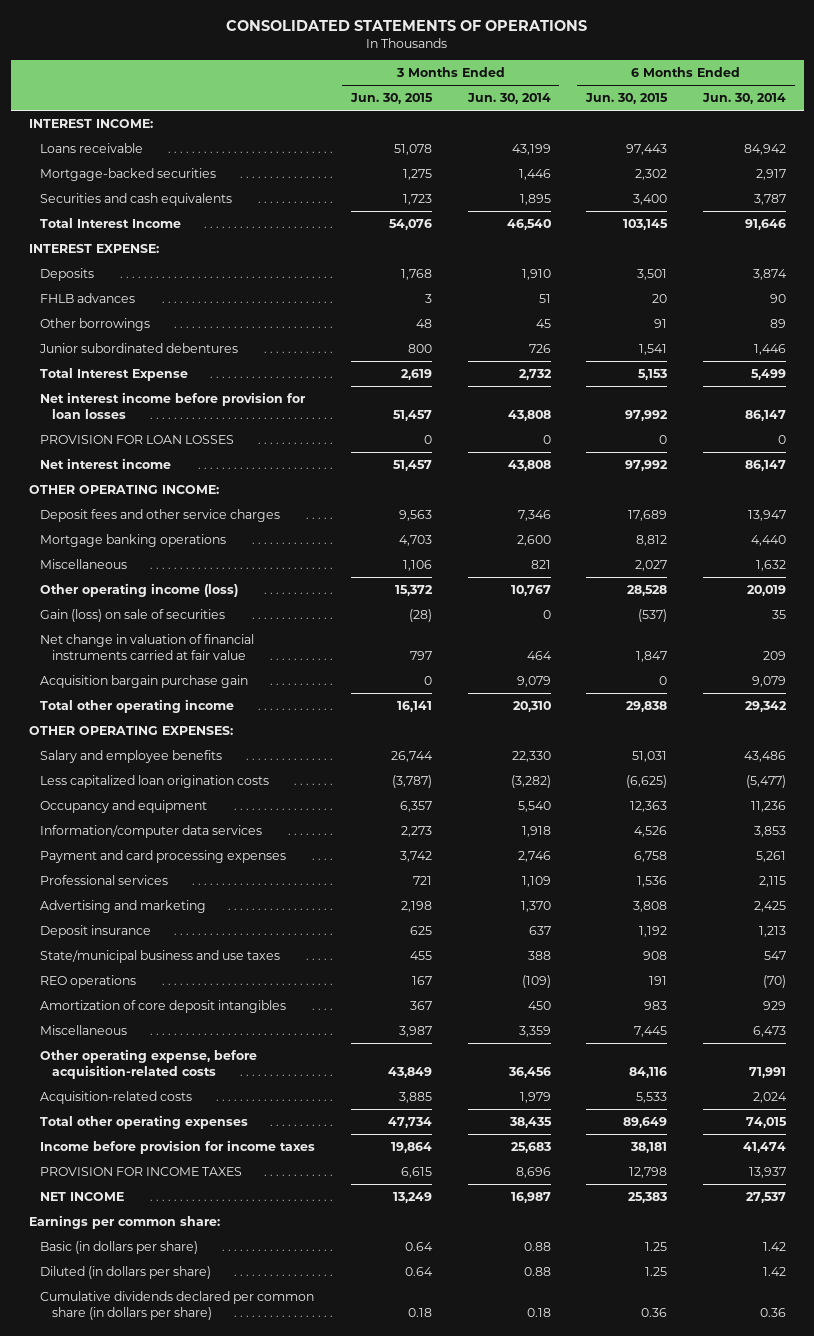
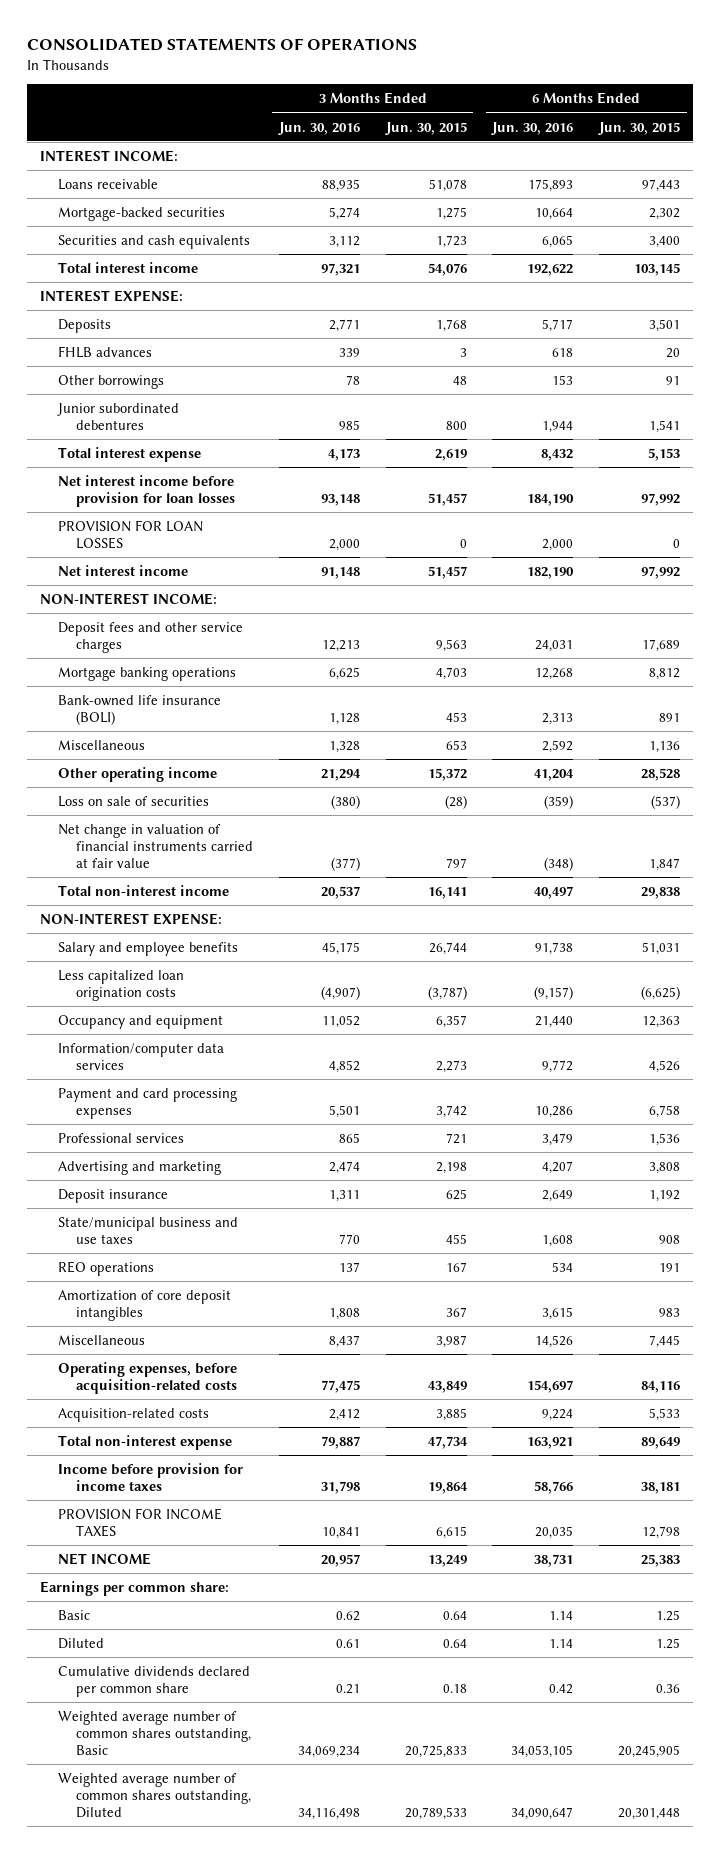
[466,93,551,105] Jun. 30, 2014 -> none
[701,93,786,105] Jun. 30, 2014 -> none
none -> [277,121,360,135] Jun. 30, 2016
none -> [491,121,574,135] Jun. 30, 2016
[40,217,182,228] Total Interest Income -> [57,261,198,273] Total interest income
[40,367,189,381] Total Interest Expense -> [57,446,201,462] Total interest expense
[28,484,219,494] OTHER OPERATING INCOME: -> [39,592,217,605] NON-INTEREST INCOME:
none -> [57,694,221,725] Bank-owned life insurance (BOLI)
[402,559,432,571] 1,106 -> [445,739,467,750] 653
[635,559,668,571] 2,027 -> [649,740,681,753] 1,136
[40,582,239,597] Other operating income (loss) -> [57,766,217,782] Other operating income
[40,608,226,622] Gain (loss) on sale of securities -> [57,795,209,807] Loss on sale of securities
[40,674,249,688] Acquisition bargain purchase gain -> none
[40,698,235,713] Total other operating income -> [57,884,229,896] Total non-interest income
[28,725,233,735] OTHER OPERATING EXPENSES: -> [39,912,222,925] NON-INTEREST EXPENSE:
[40,1048,258,1079] Other operating expense, before acquisition-related costs -> [57,1361,237,1394] Operating expenses, before acquisition-related costs
[40,1114,249,1129] Total other operating expenses -> [57,1434,232,1450] Total non-interest expense
[40,1240,199,1254] Basic (in dollars per share) -> [57,1609,90,1620] Basic
[40,1265,212,1279] Diluted (in dollars per share) -> [57,1637,104,1649] Diluted
[40,1290,315,1320] Cumulative dividends declared per common share (in dollars per share) -> [57,1665,250,1697] Cumulative dividends declared per common share
none -> [57,1710,251,1756] Weighted average number of common shares outstanding, Basic
none -> [57,1772,251,1819] Weighted average number of common shares outstanding, Diluted

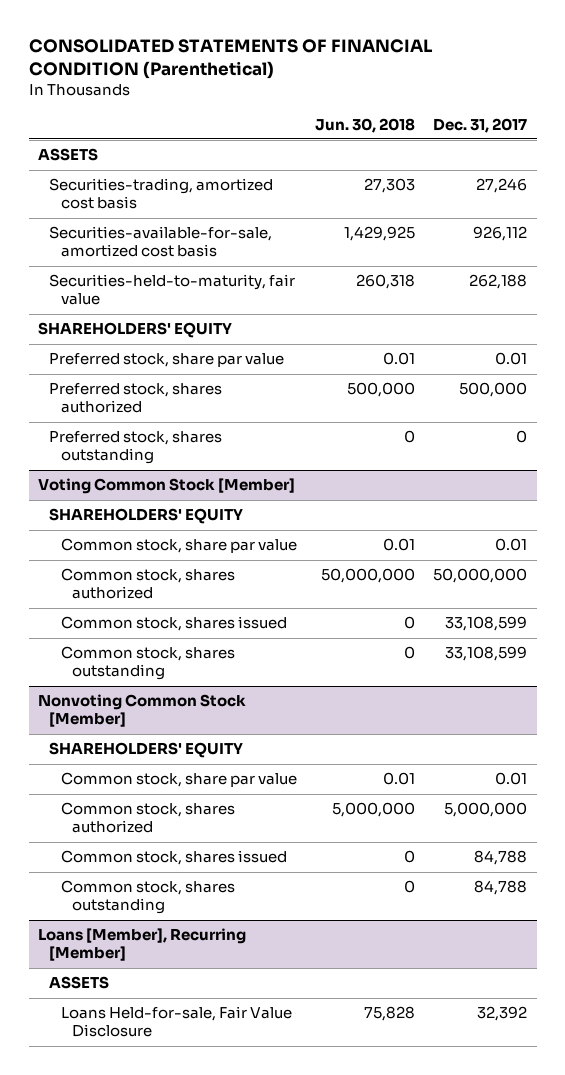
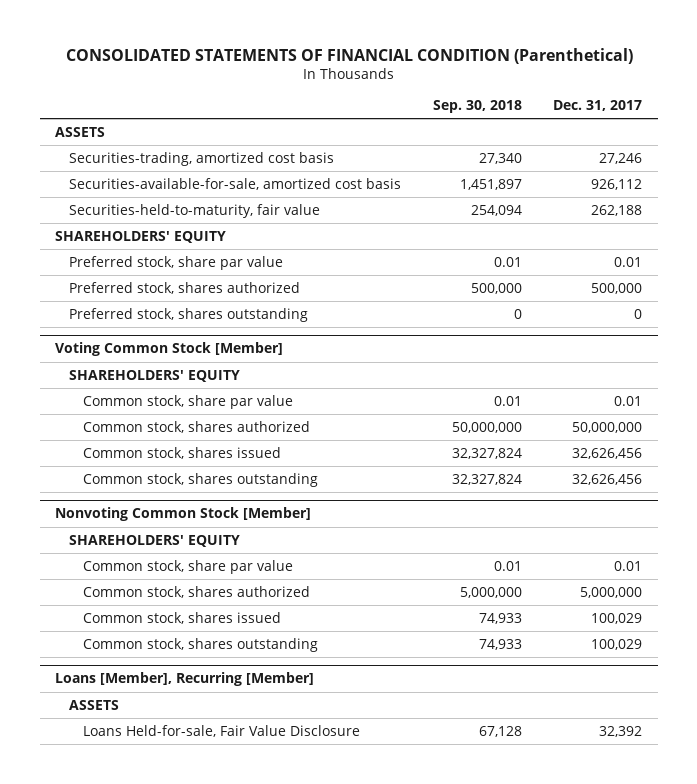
[315,117,416,133] Jun. 30, 2018 -> none
none -> [432,99,522,113] Sep. 30, 2018
[445,616,528,632] 33,108,599 -> [572,447,643,459] 32,626,456
[445,646,528,662] 33,108,599 -> [572,473,643,485] 32,626,456
[474,850,528,866] 84,788 -> [591,612,643,624] 100,029
[474,880,528,896] 84,788 -> [591,638,643,650] 100,029

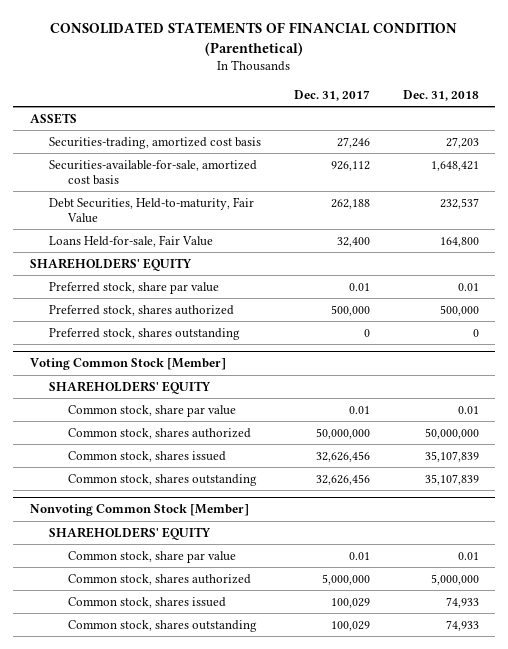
[432,99,522,113] Sep. 30, 2018 -> none
none -> [402,89,479,101] Dec. 31, 2018
[69,203,321,218] Securities-held-to-maturity, fair value -> [48,196,254,223] Debt Securities, Held-to-maturity, Fair Value
none -> [48,234,213,247] Loans Held-for-sale, Fair Value
[55,672,315,687] Loans [Member], Recurring [Member] -> none
[69,699,120,710] ASSETS -> none
[83,724,361,737] Loans Held-for-sale, Fair Value Disclosure -> none

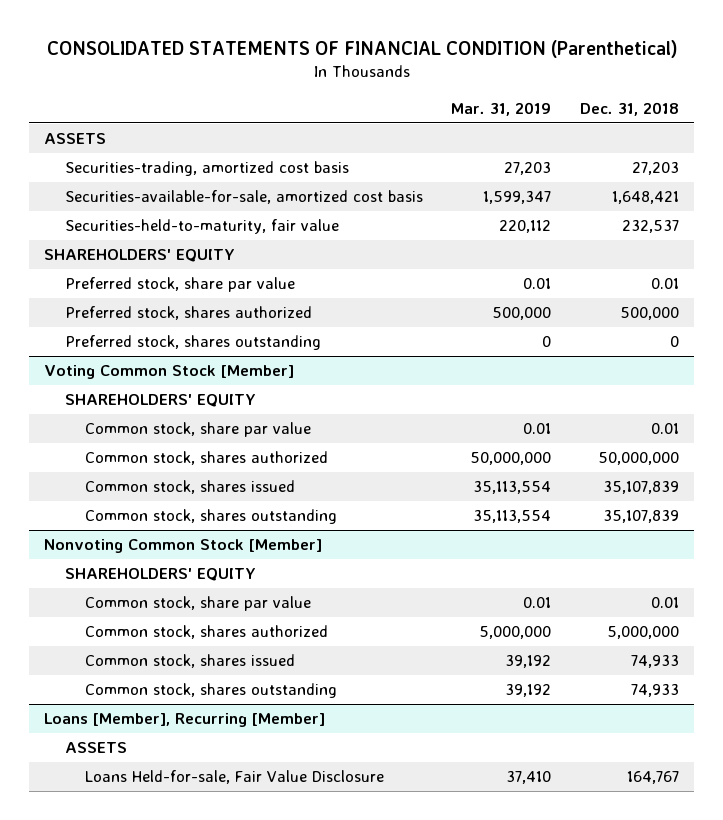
[293,89,370,101] Dec. 31, 2017 -> none
none -> [451,101,552,116] Mar. 31, 2019
[48,234,213,247] Loans Held-for-sale, Fair Value -> none
[48,196,254,223] Debt Securities, Held-to-maturity, Fair Value -> [64,219,339,235] Securities-held-to-maturity, fair value
none -> [43,713,325,728] Loans [Member], Recurring [Member]
none -> [64,742,127,754] ASSETS
none -> [85,770,385,785] Loans Held-for-sale, Fair Value Disclosure

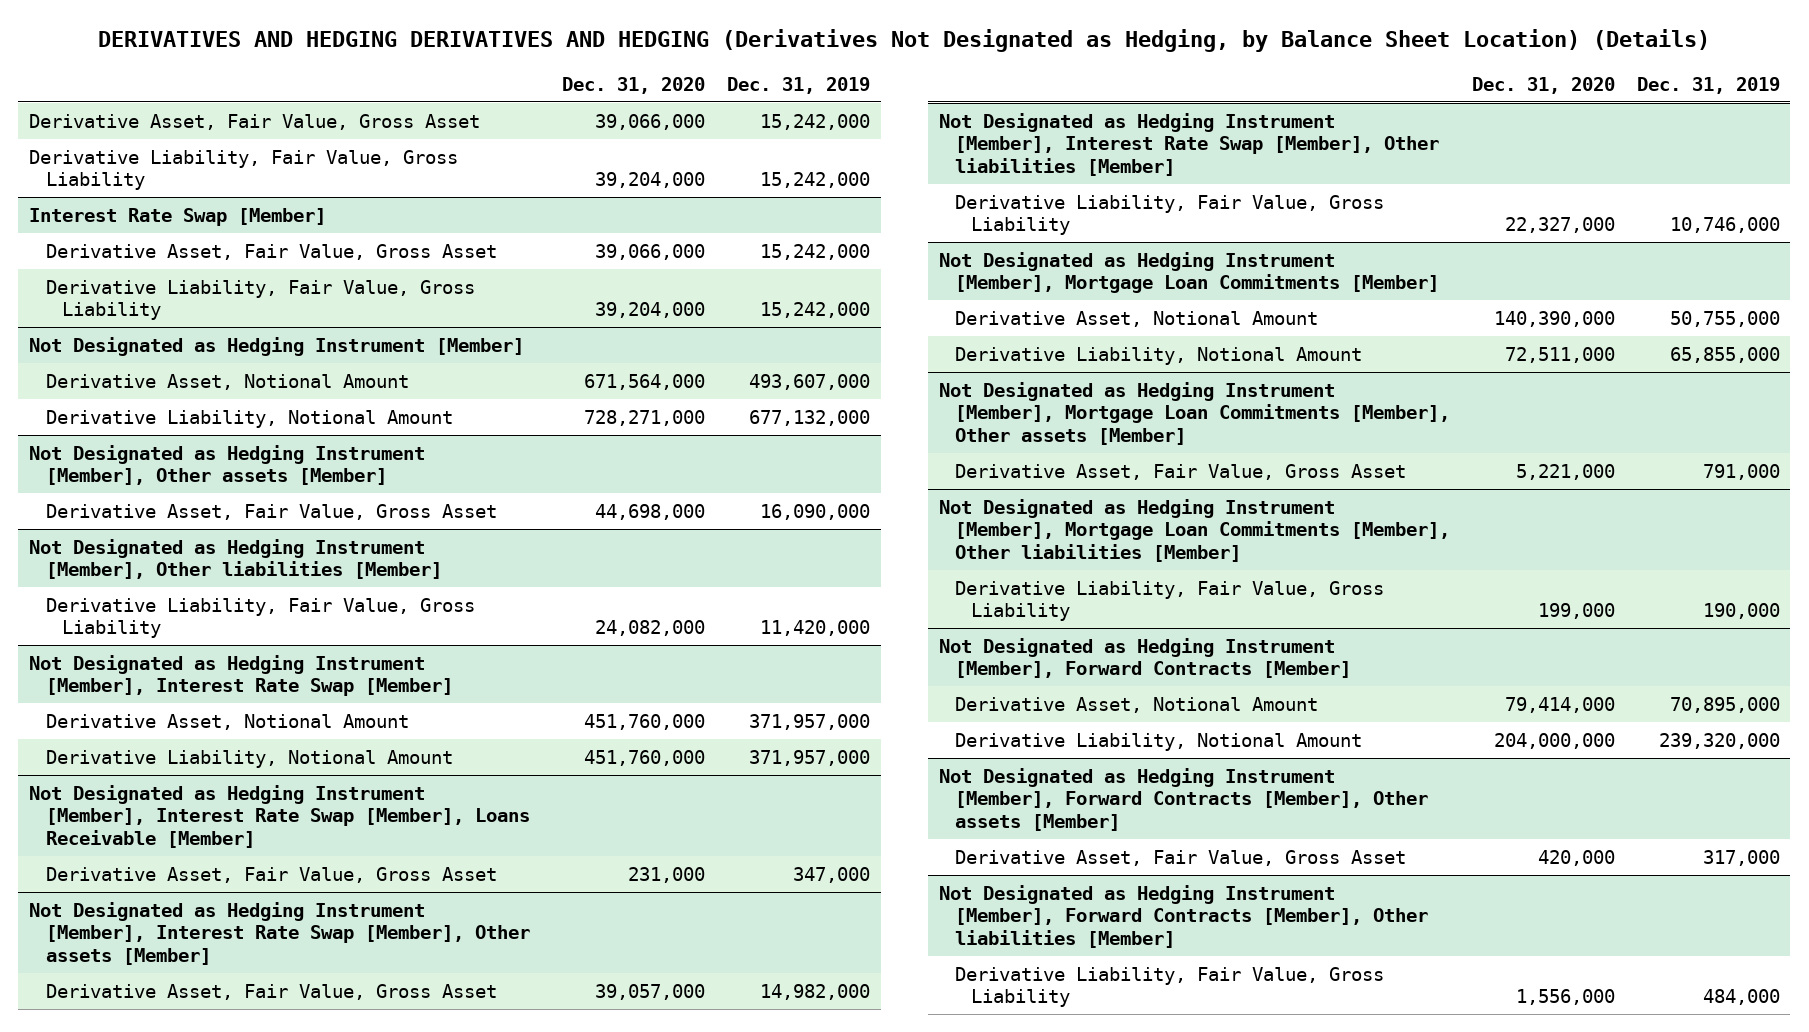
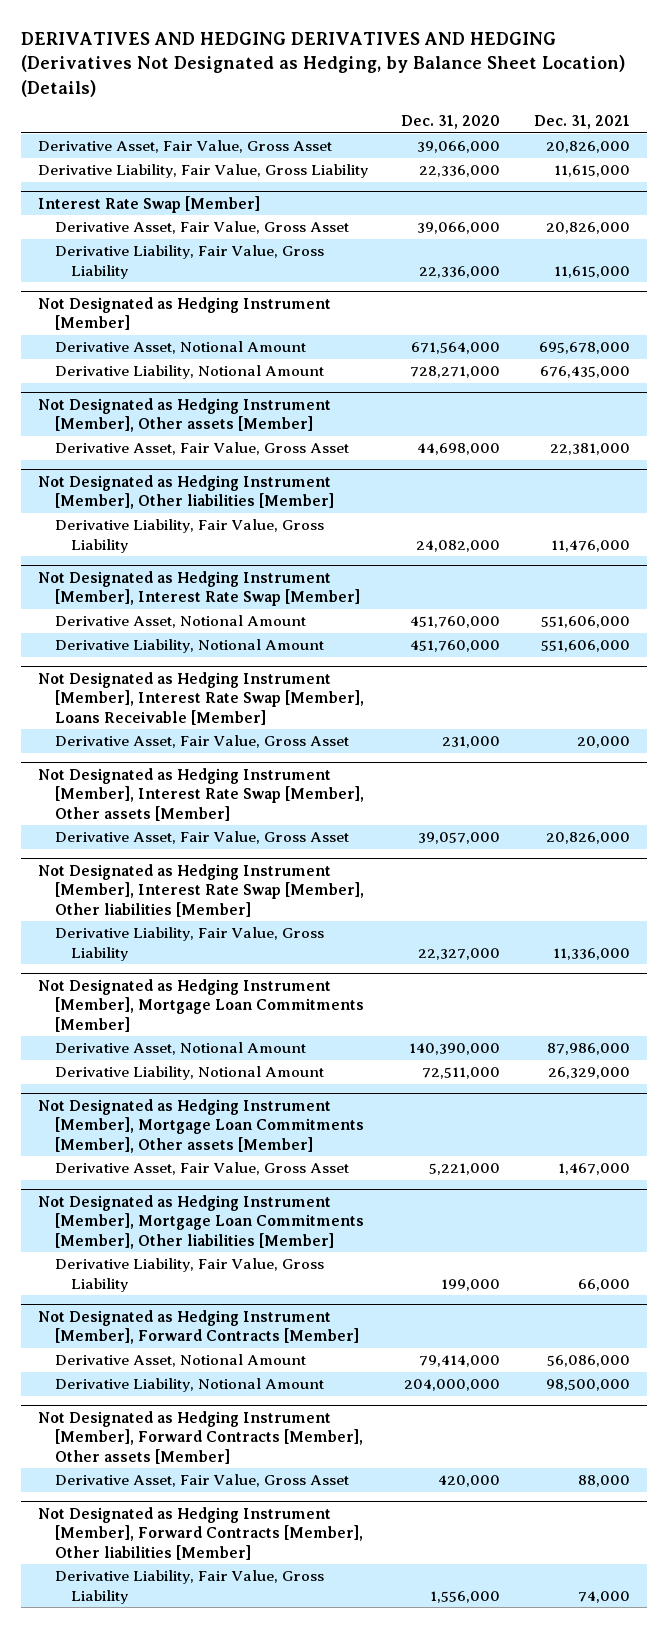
[727,76,871,94] Dec. 31, 2019 -> none
none -> [534,115,631,130] Dec. 31, 2021
[595,172,706,189] 39,204,000 -> [419,165,501,178] 22,336,000
[595,302,706,319] 39,204,000 -> [419,265,501,278] 22,336,000

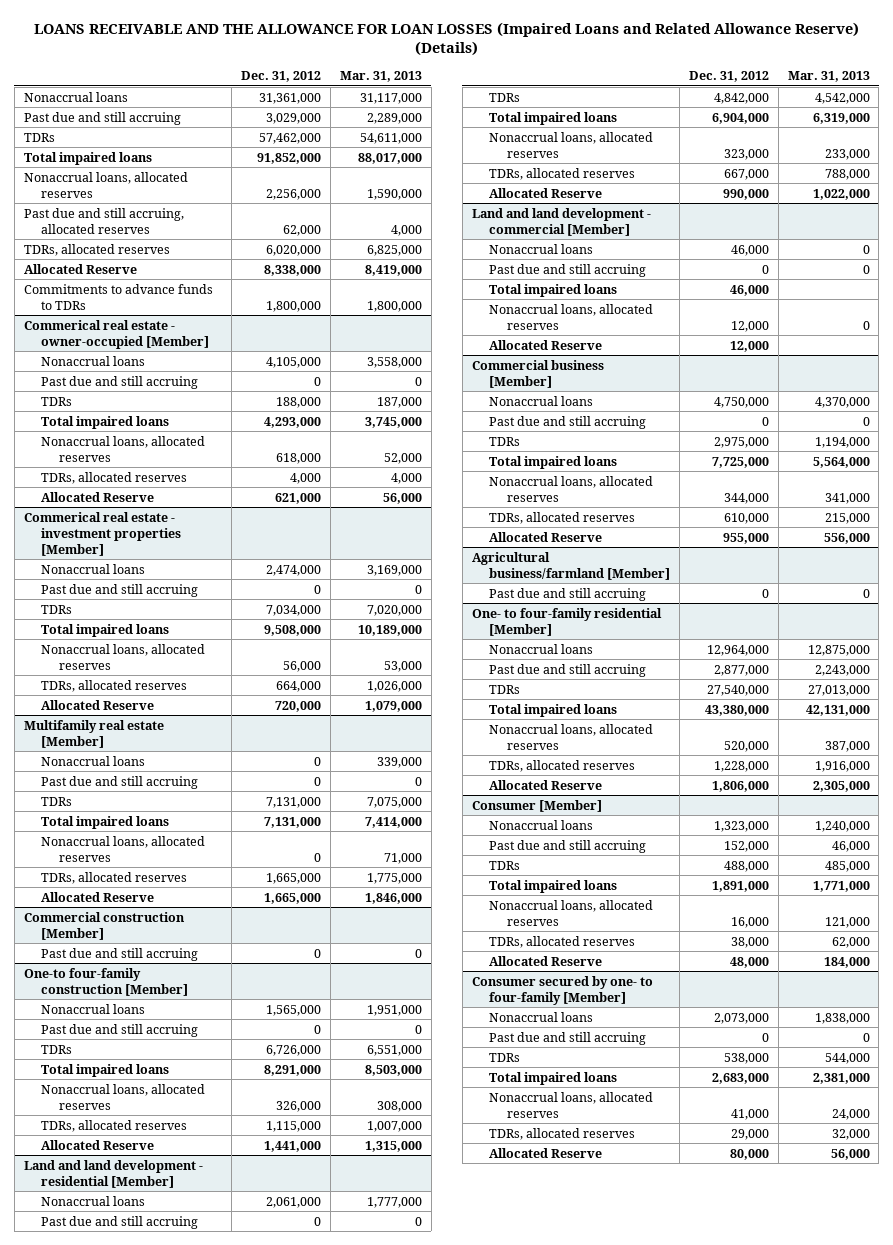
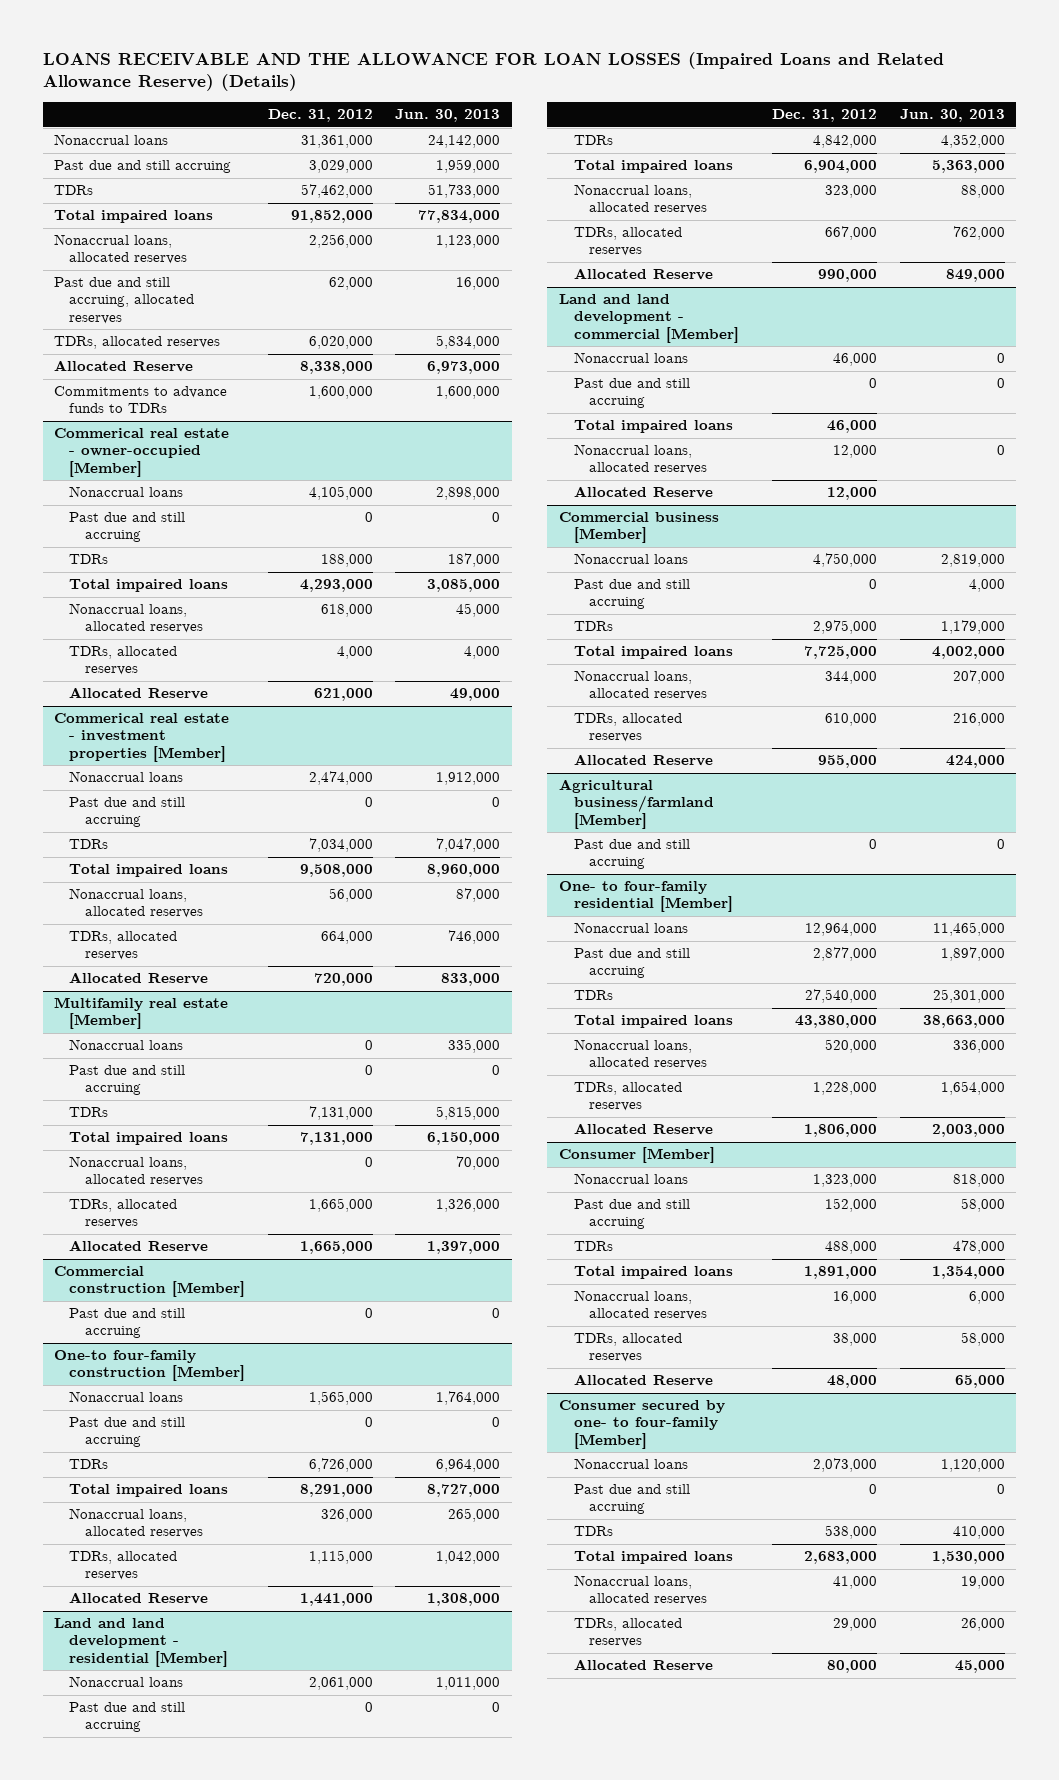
[339,70,422,82] Mar. 31, 2013 -> none
none -> [395,109,501,123] Jun. 30, 2013
[266,300,322,312] 1,800,000 -> [308,386,373,400] 1,600,000

